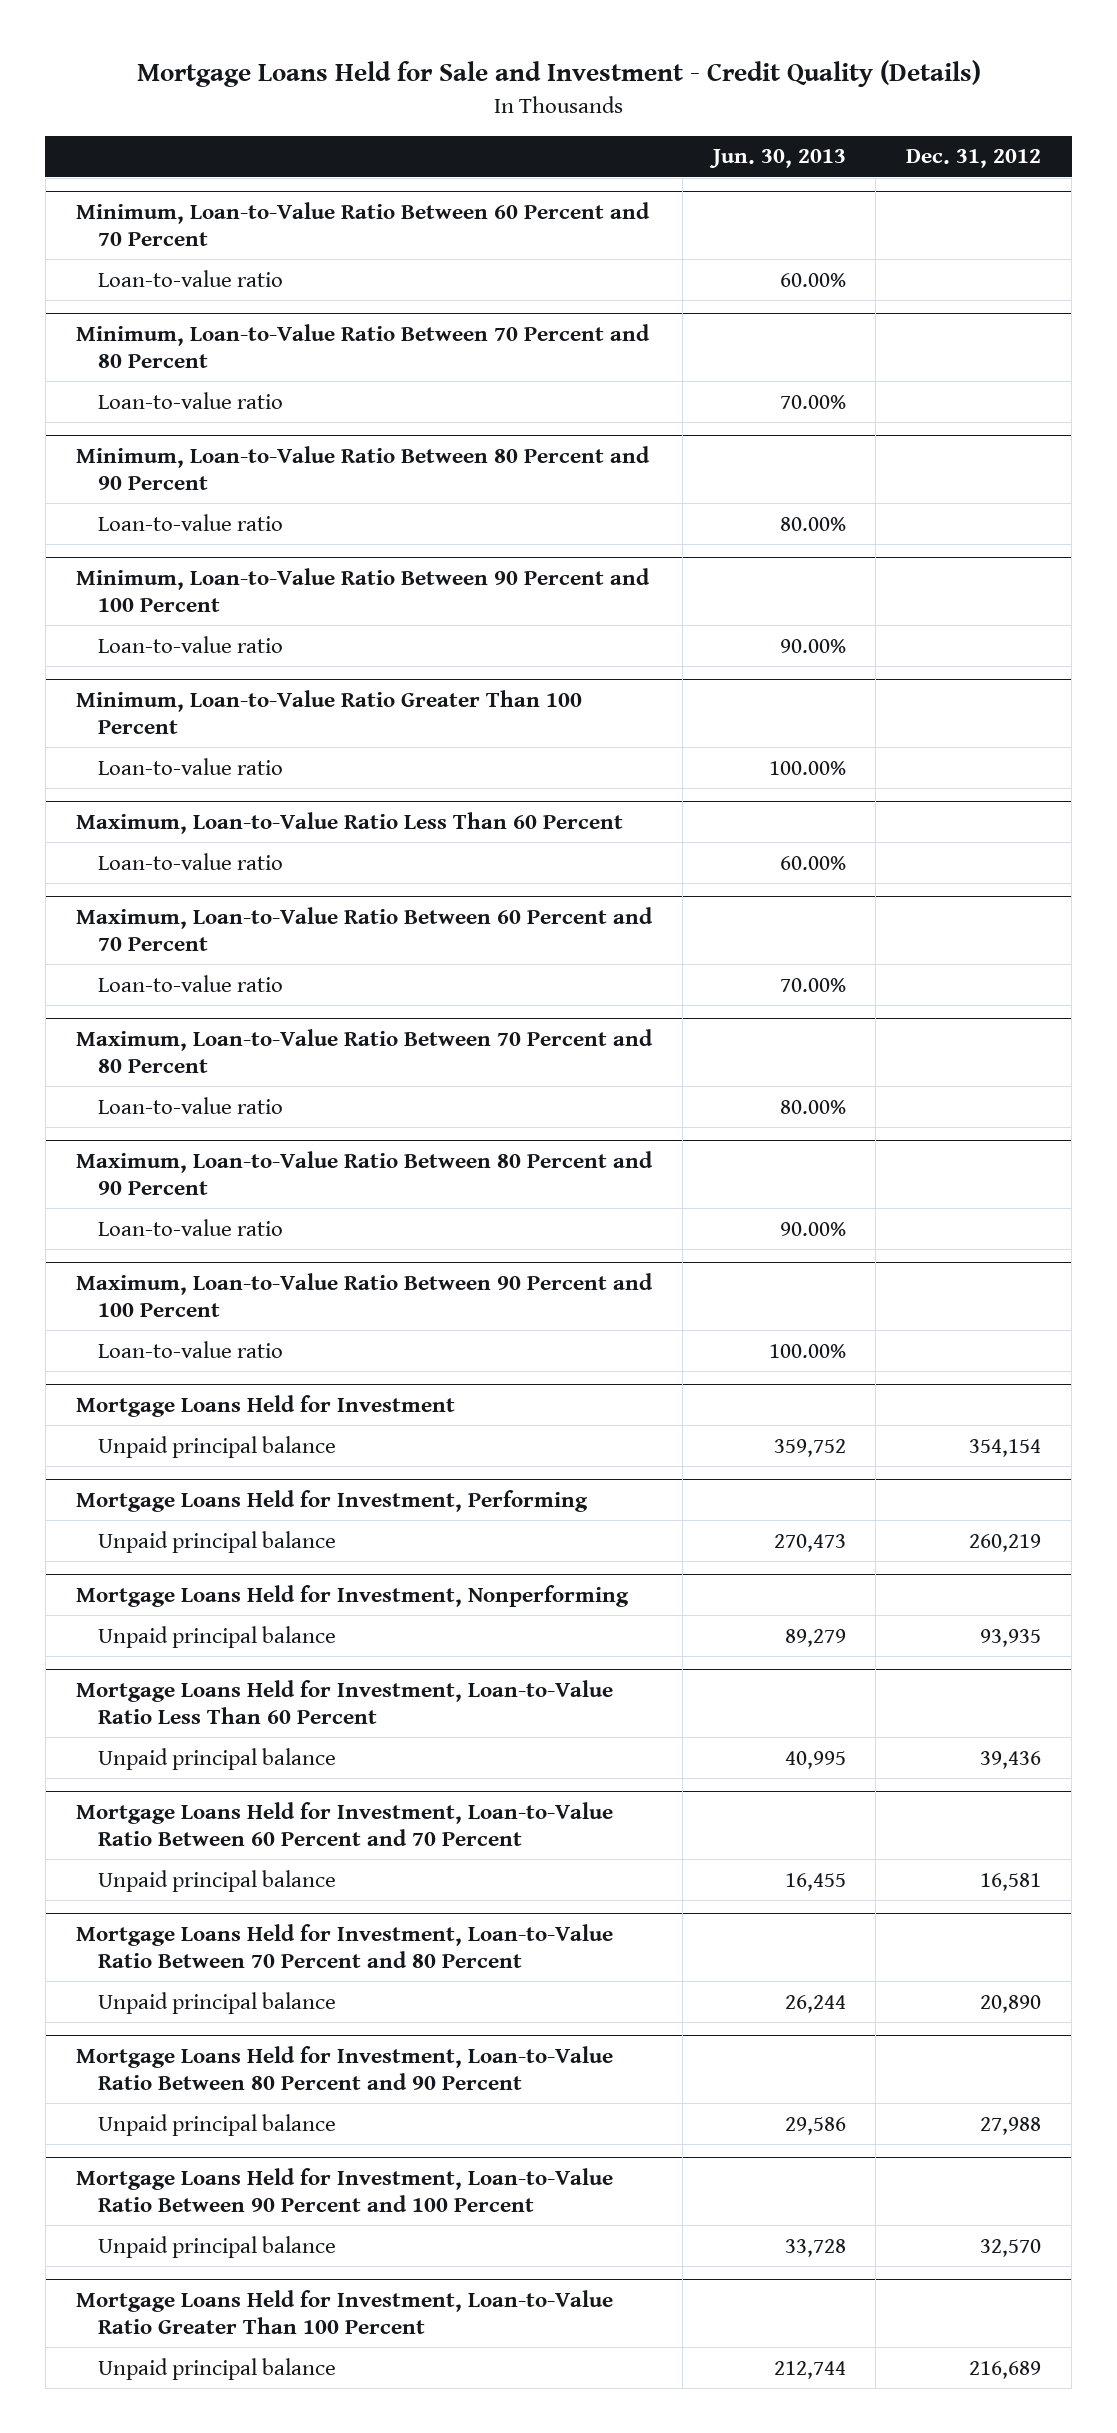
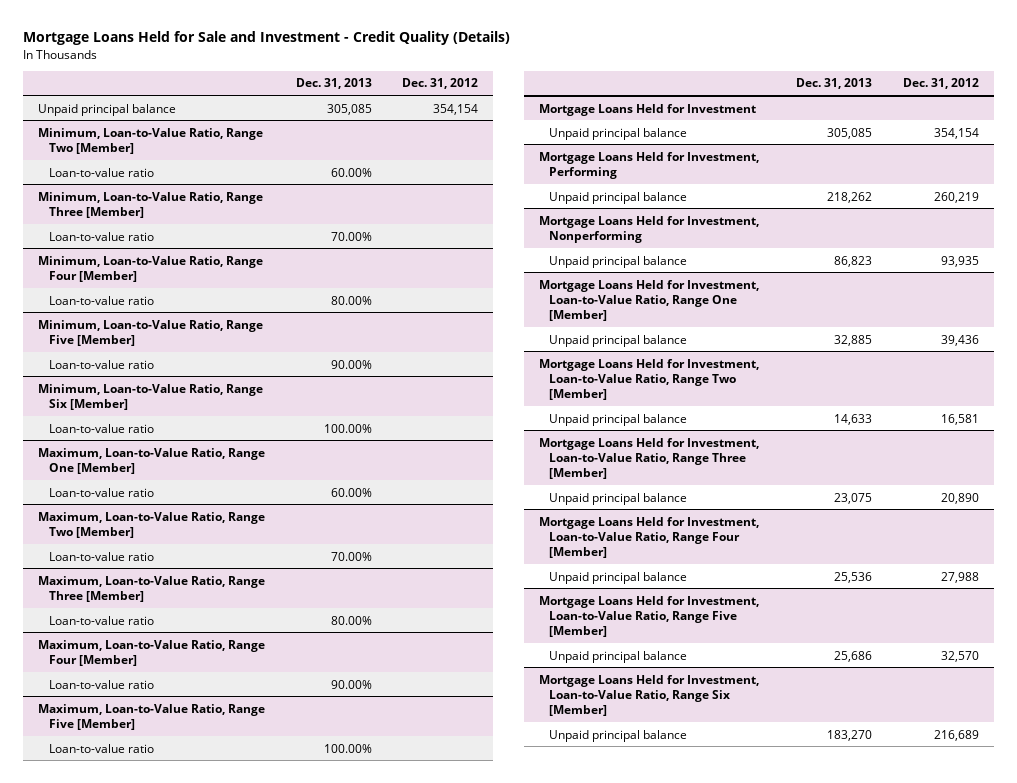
[708,149,846,169] Jun. 30, 2013 -> none
none -> [295,78,372,90] Dec. 31, 2013
[75,202,650,247] Minimum, Loan-to-Value Ratio Between 60 Percent and 70 Percent -> none
[98,269,284,287] Loan-to-value ratio -> none
[75,324,650,369] Minimum, Loan-to-Value Ratio Between 70 Percent and 80 Percent -> none
[98,391,284,409] Loan-to-value ratio -> none
[75,446,650,491] Minimum, Loan-to-Value Ratio Between 80 Percent and 90 Percent -> none
[98,513,284,531] Loan-to-value ratio -> none
[75,568,650,613] Minimum, Loan-to-Value Ratio Between 90 Percent and 100 Percent -> none
[98,635,284,653] Loan-to-value ratio -> none
[75,690,582,735] Minimum, Loan-to-Value Ratio Greater Than 100 Percent -> none
[98,757,284,775] Loan-to-value ratio -> none
[75,812,623,835] Maximum, Loan-to-Value Ratio Less Than 60 Percent -> none
[98,852,284,870] Loan-to-value ratio -> none
[75,907,653,952] Maximum, Loan-to-Value Ratio Between 60 Percent and 70 Percent -> none
[98,974,284,992] Loan-to-value ratio -> none
[75,1029,653,1074] Maximum, Loan-to-Value Ratio Between 70 Percent and 80 Percent -> none
[98,1096,284,1114] Loan-to-value ratio -> none
[75,1151,653,1196] Maximum, Loan-to-Value Ratio Between 80 Percent and 90 Percent -> none
[98,1218,284,1236] Loan-to-value ratio -> none
[75,1273,653,1318] Maximum, Loan-to-Value Ratio Between 90 Percent and 100 Percent -> none
[98,1340,284,1358] Loan-to-value ratio -> none
none -> [38,103,177,116] Unpaid principal balance
none -> [38,127,264,154] Minimum, Loan-to-Value Ratio, Range Two [Member]
none -> [48,167,154,177] Loan-to-value ratio
none -> [38,191,264,218] Minimum, Loan-to-Value Ratio, Range Three [Member]
none -> [48,231,154,241] Loan-to-value ratio
none -> [38,255,264,282] Minimum, Loan-to-Value Ratio, Range Four [Member]
none -> [48,295,154,305] Loan-to-value ratio
none -> [38,319,264,346] Minimum, Loan-to-Value Ratio, Range Five [Member]
none -> [48,359,154,369] Loan-to-value ratio
none -> [38,383,264,410] Minimum, Loan-to-Value Ratio, Range Six [Member]
none -> [48,423,154,433] Loan-to-value ratio
none -> [38,447,266,474] Maximum, Loan-to-Value Ratio, Range One [Member]
none -> [48,487,154,497] Loan-to-value ratio
none -> [38,511,266,538] Maximum, Loan-to-Value Ratio, Range Two [Member]
none -> [48,551,154,561] Loan-to-value ratio
none -> [38,575,266,602] Maximum, Loan-to-Value Ratio, Range Three [Member]
none -> [48,615,154,625] Loan-to-value ratio
none -> [38,639,266,666] Maximum, Loan-to-Value Ratio, Range Four [Member]
none -> [48,679,154,689] Loan-to-value ratio
none -> [38,703,266,730] Maximum, Loan-to-Value Ratio, Range Five [Member]
none -> [48,743,154,753] Loan-to-value ratio
[75,1680,613,1725] Mortgage Loans Held for Investment, Loan-to-Value Ratio Less Than 60 Percent -> [538,279,759,322] Mortgage Loans Held for Investment, Loan-to-Value Ratio, Range One [Member]
[75,1802,613,1847] Mortgage Loans Held for Investment, Loan-to-Value Ratio Between 60 Percent and 70 Percent -> [538,358,759,401] Mortgage Loans Held for Investment, Loan-to-Value Ratio, Range Two [Member]
[75,1924,613,1969] Mortgage Loans Held for Investment, Loan-to-Value Ratio Between 70 Percent and 80 Percent -> [538,437,759,480] Mortgage Loans Held for Investment, Loan-to-Value Ratio, Range Three [Member]
[75,2046,613,2091] Mortgage Loans Held for Investment, Loan-to-Value Ratio Between 80 Percent and 90 Percent -> [538,516,759,559] Mortgage Loans Held for Investment, Loan-to-Value Ratio, Range Four [Member]
[75,2168,613,2213] Mortgage Loans Held for Investment, Loan-to-Value Ratio Between 90 Percent and 100 Percent -> [538,595,759,638] Mortgage Loans Held for Investment, Loan-to-Value Ratio, Range Five [Member]
[75,2290,613,2335] Mortgage Loans Held for Investment, Loan-to-Value Ratio Greater Than 100 Percent -> [538,674,759,717] Mortgage Loans Held for Investment, Loan-to-Value Ratio, Range Six [Member]

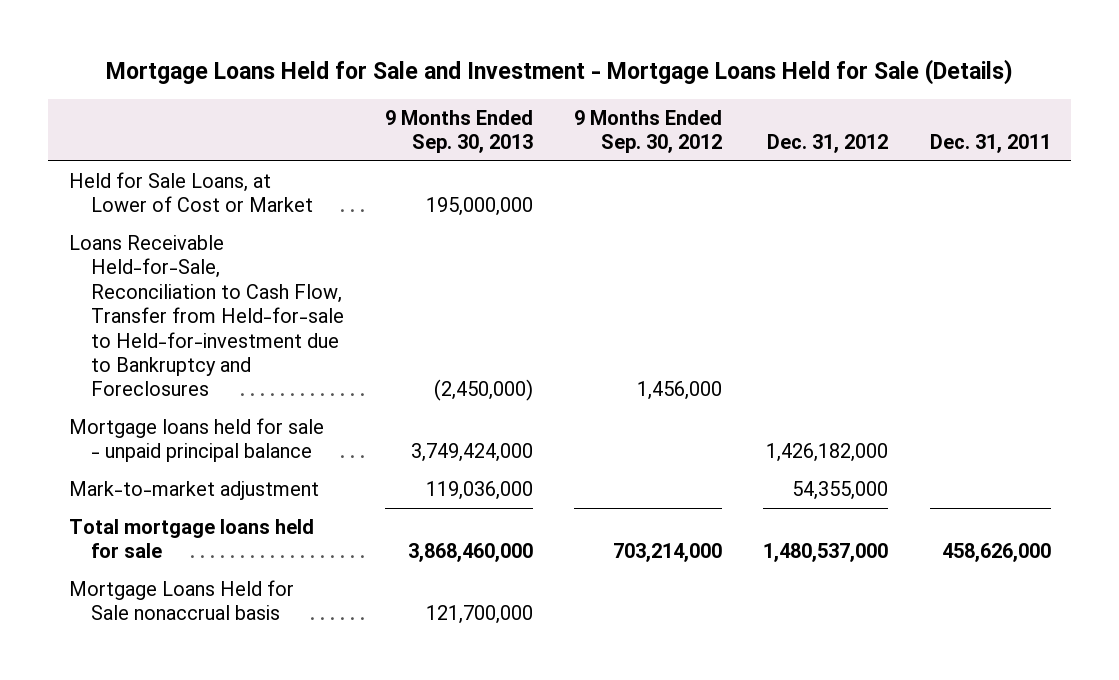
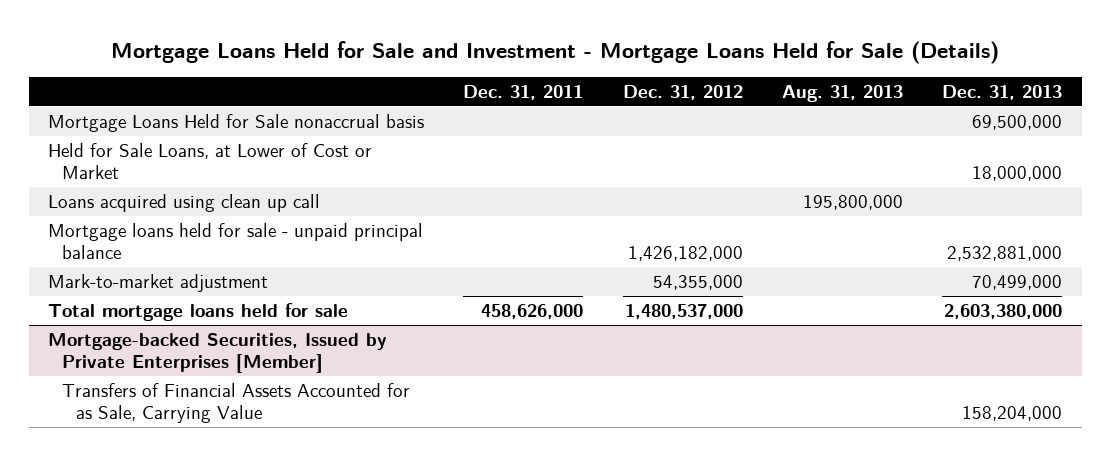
[385,109,534,153] 9 Months Ended Sep. 30, 2013 -> none
[574,109,723,153] 9 Months Ended Sep. 30, 2012 -> none
none -> [781,84,903,102] Aug. 31, 2013
none -> [942,84,1063,100] Dec. 31, 2013
[68,580,294,621] Mortgage Loans Held for Sale nonaccrual basis -> [48,114,425,133] Mortgage Loans Held for Sale nonaccrual basis
[68,235,345,397] Loans Receivable Held-for-Sale, Reconciliation to Cash Flow, Transfer from Held-for-sale to Held-for-investment due to Bankruptcy and Foreclosures -> none
none -> [48,194,321,213] Loans acquired using clean up call
none -> [48,333,388,374] Mortgage-backed Securities, Issued by Private Enterprises [Member]
none -> [62,383,411,424] Transfers of Financial Assets Accounted for as Sale, Carrying Value

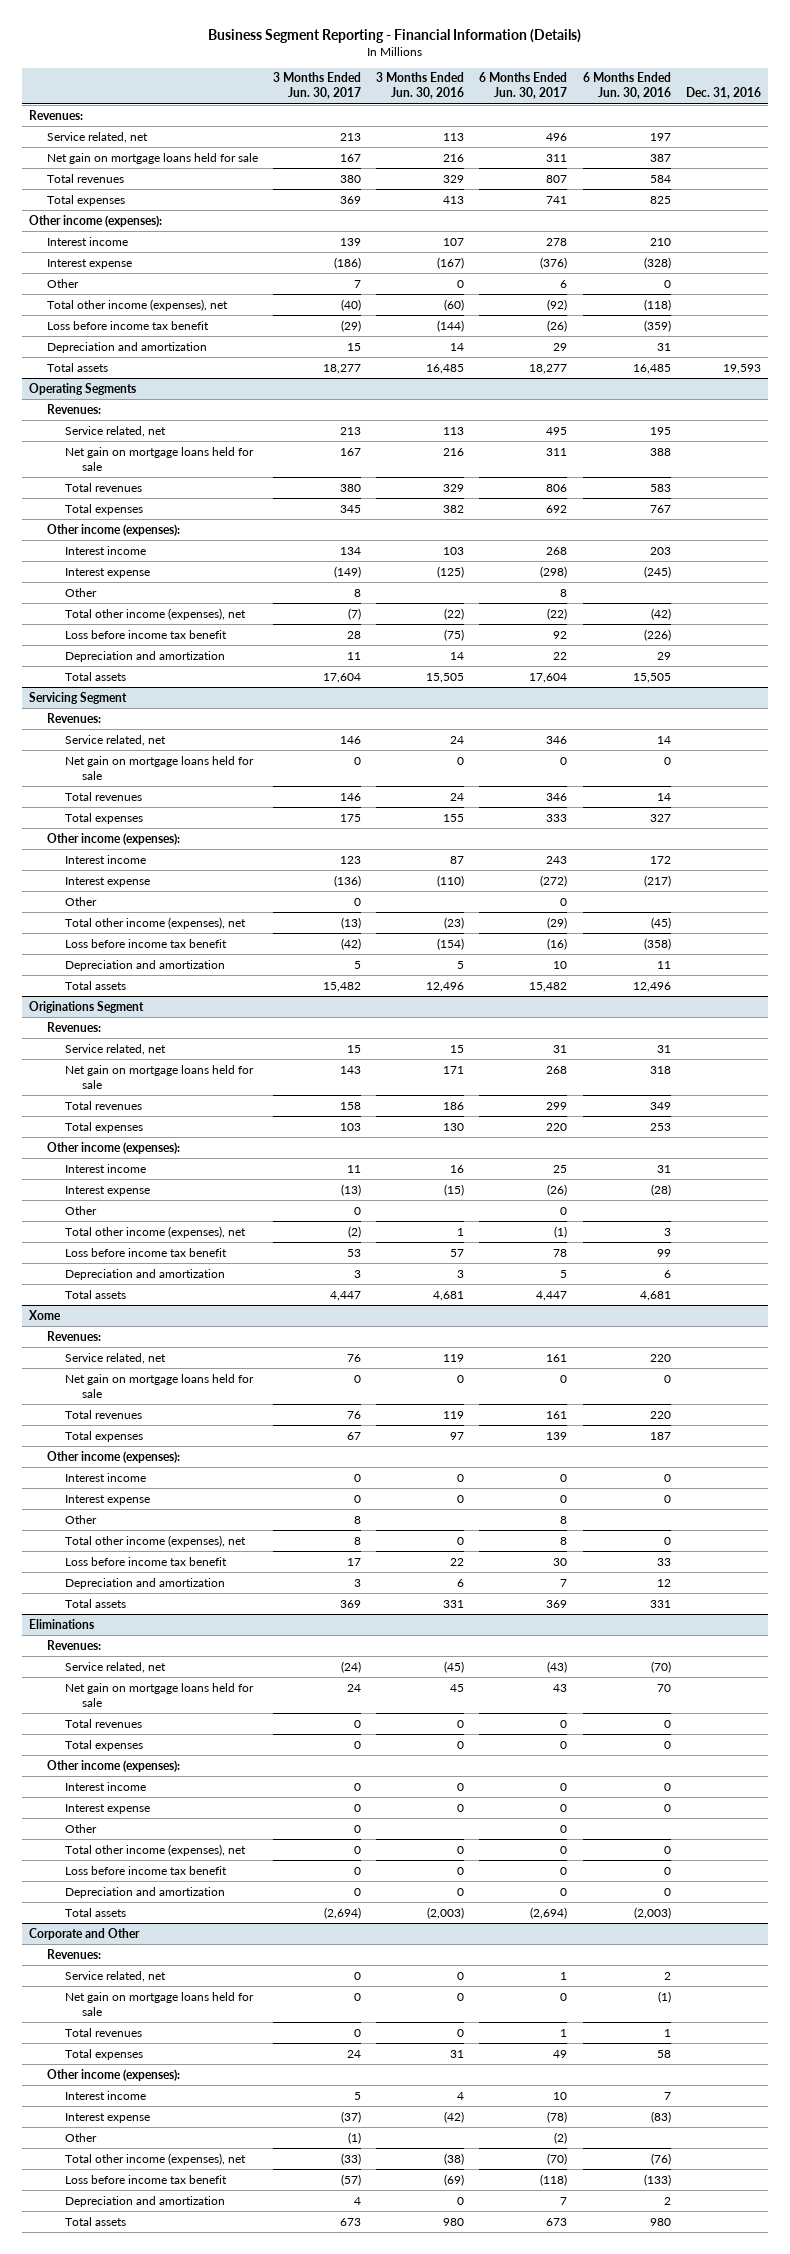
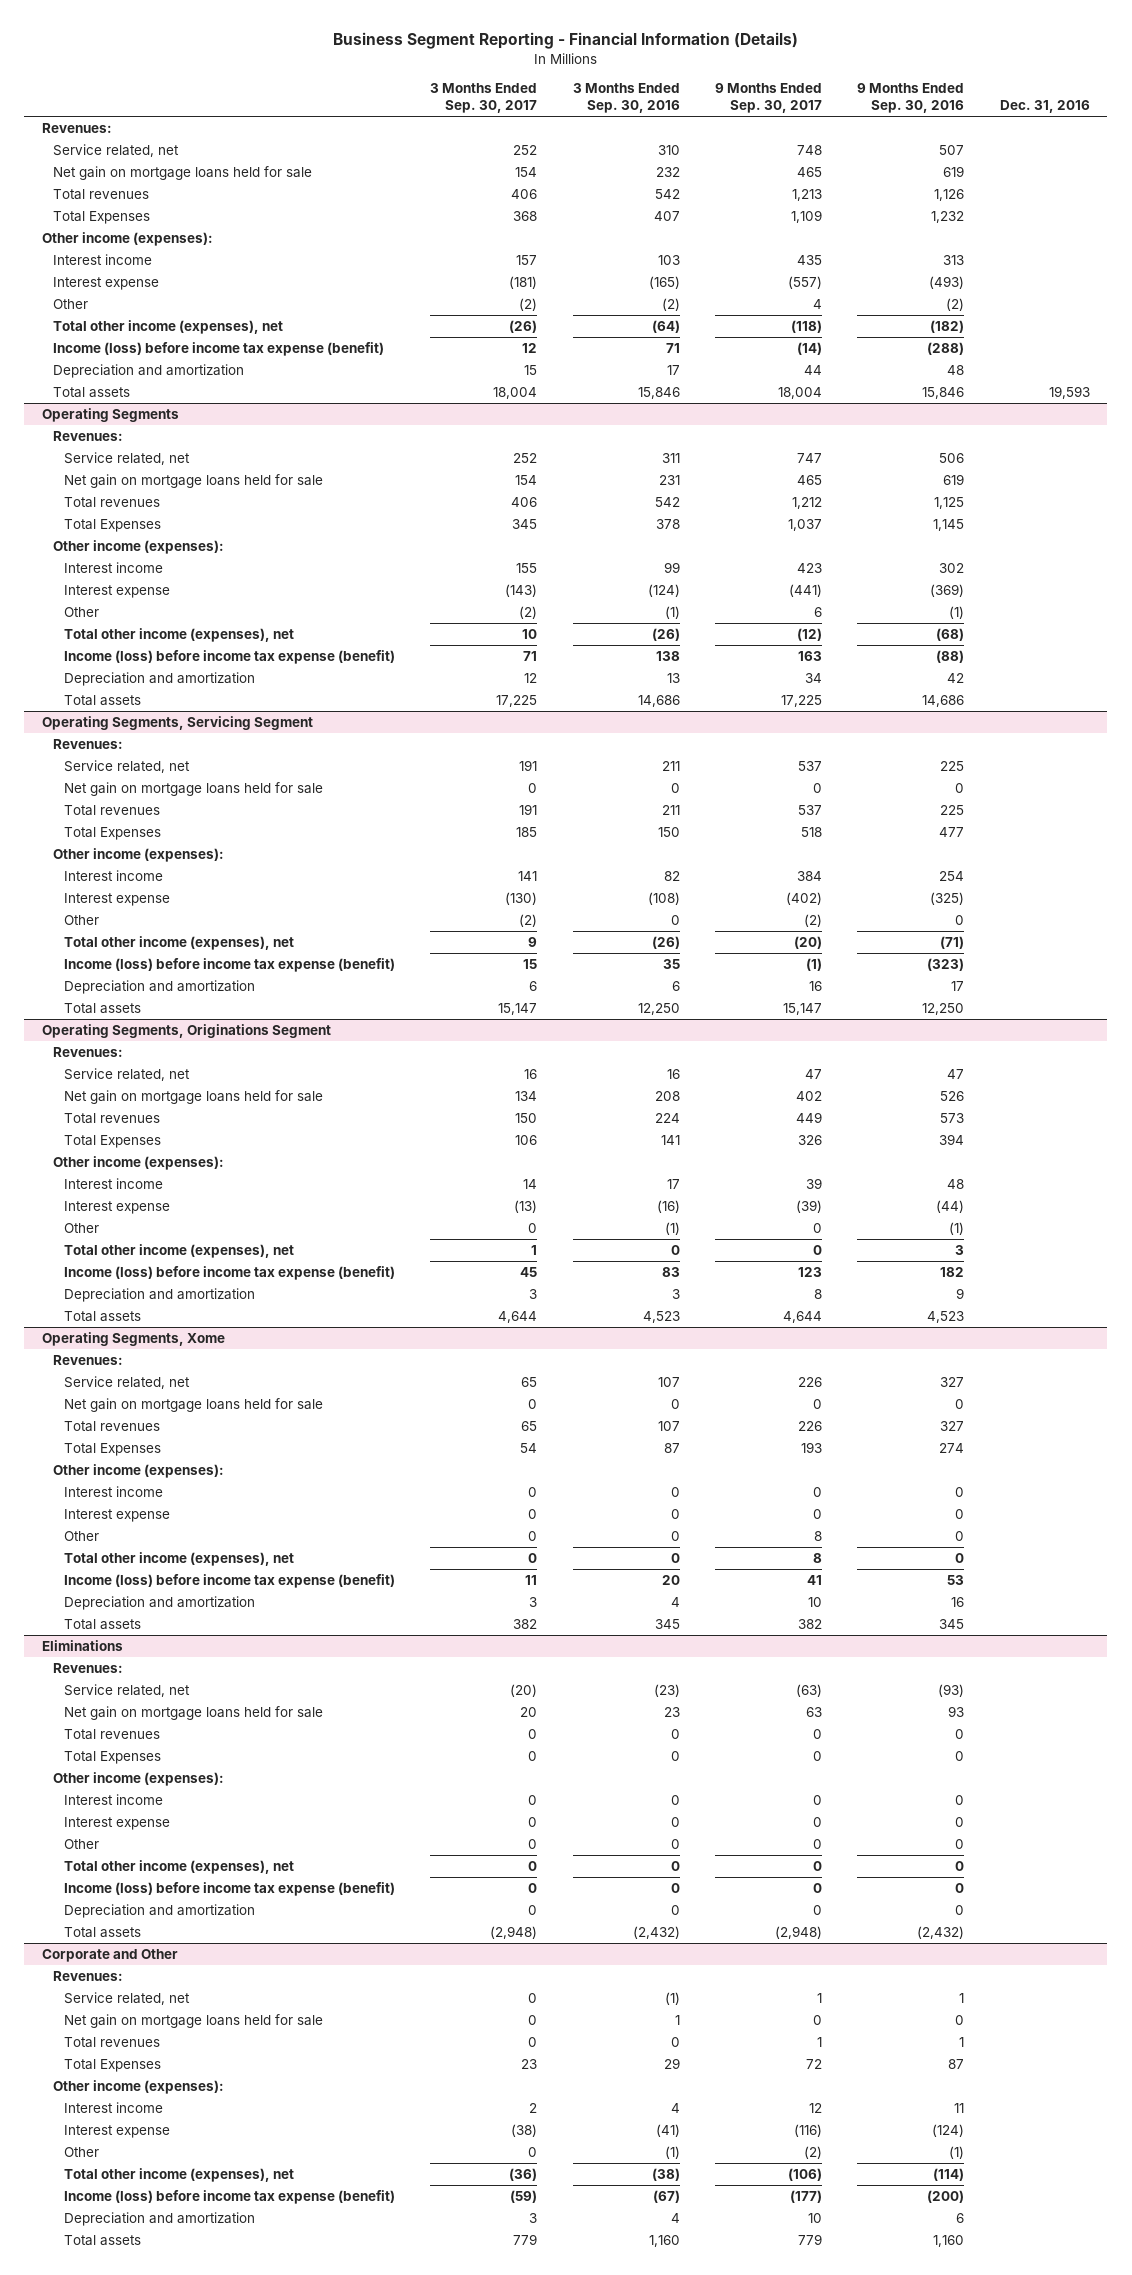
[273,72,362,100] 3 Months Ended Jun. 30, 2017 -> none
[376,72,465,100] 3 Months Ended Jun. 30, 2016 -> none
[479,72,568,100] 6 Months Ended Jun. 30, 2017 -> none
[582,72,671,100] 6 Months Ended Jun. 30, 2016 -> none
none -> [430,83,538,114] 3 Months Ended Sep. 30, 2017
none -> [572,83,680,114] 3 Months Ended Sep. 30, 2016
none -> [715,83,823,114] 9 Months Ended Sep. 30, 2017
none -> [857,83,965,114] 9 Months Ended Sep. 30, 2016
[46,194,125,206] Total expenses -> [53,210,151,224] Total Expenses
[46,320,209,330] Loss before income tax benefit -> [53,341,385,356] Income (loss) before income tax expense (benefit)
[64,503,143,515] Total expenses -> [64,518,162,532] Total Expenses
[64,629,227,639] Loss before income tax benefit -> [64,649,396,664] Income (loss) before income tax expense (benefit)
[29,691,128,704] Servicing Segment -> [41,715,313,730] Operating Segments, Servicing Segment
[64,812,143,824] Total expenses -> [64,826,162,840] Total Expenses
[64,938,227,948] Loss before income tax benefit -> [64,957,396,972] Income (loss) before income tax expense (benefit)
[29,1000,145,1013] Originations Segment -> [41,1023,331,1038] Operating Segments, Originations Segment
[64,1121,143,1133] Total expenses -> [64,1134,162,1148] Total Expenses
[64,1247,227,1257] Loss before income tax benefit -> [64,1265,396,1280] Income (loss) before income tax expense (benefit)
[29,1309,62,1320] Xome -> [41,1331,225,1346] Operating Segments, Xome
[64,1430,143,1442] Total expenses -> [64,1442,162,1456] Total Expenses
[64,1556,227,1566] Loss before income tax benefit -> [64,1573,396,1588] Income (loss) before income tax expense (benefit)
[64,1739,143,1751] Total expenses -> [64,1750,162,1764] Total Expenses
[64,1865,227,1875] Loss before income tax benefit -> [64,1881,396,1896] Income (loss) before income tax expense (benefit)
[64,2048,143,2060] Total expenses -> [64,2058,162,2072] Total Expenses
[64,2174,227,2184] Loss before income tax benefit -> [64,2189,396,2204] Income (loss) before income tax expense (benefit)

